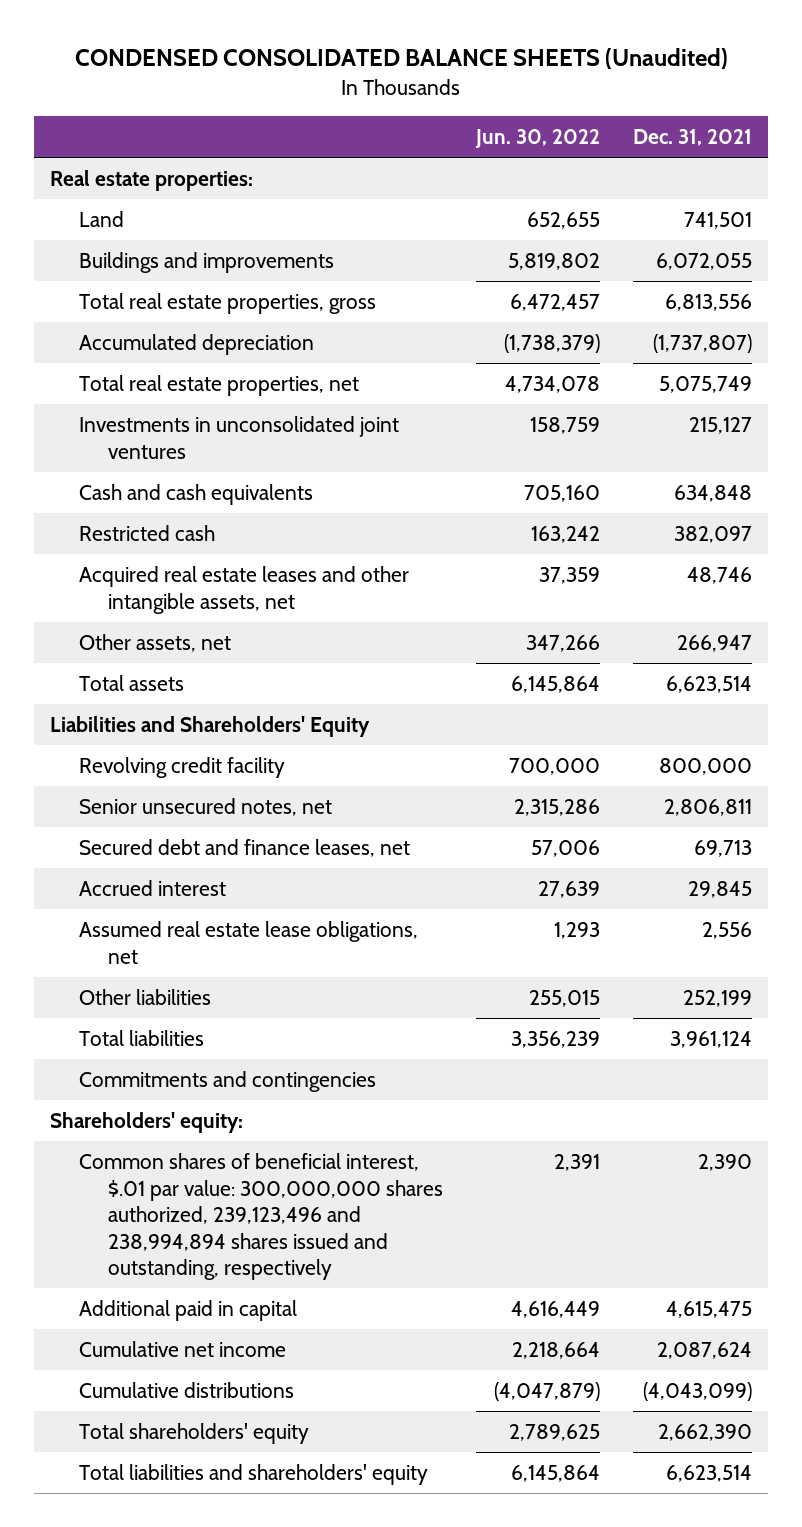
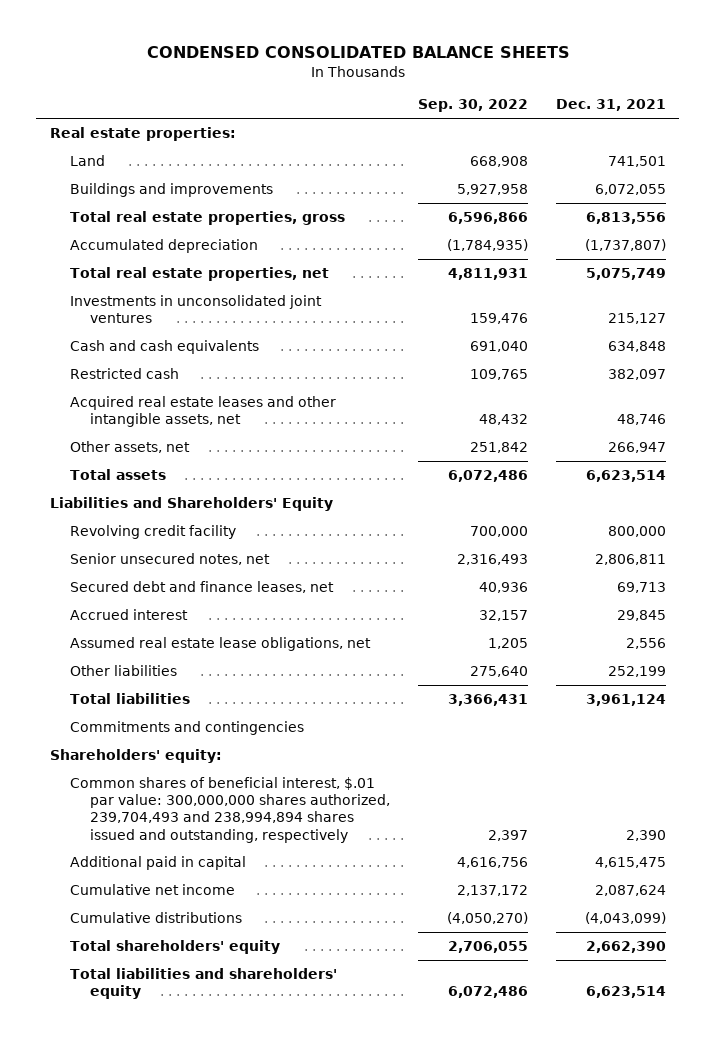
[74,48,728,70] CONDENSED CONSOLIDATED BALANCE SHEETS (Unaudited) -> [146,45,570,58] CONDENSED CONSOLIDATED BALANCE SHEETS
[474,128,600,148] Jun. 30, 2022 -> none
none -> [418,99,529,113] Sep. 30, 2022
[78,1152,443,1281] Common shares of beneficial interest, $.01 par value: 300,000,000 shares authorized, 239,123,496 and 238,994,894 shares issued and outstanding, respectively -> [70,776,391,843] Common shares of beneficial interest, $.01 par value: 300,000,000 shares authorized, 239,704,493 and 238,994,894 shares issued and outstanding, respectively

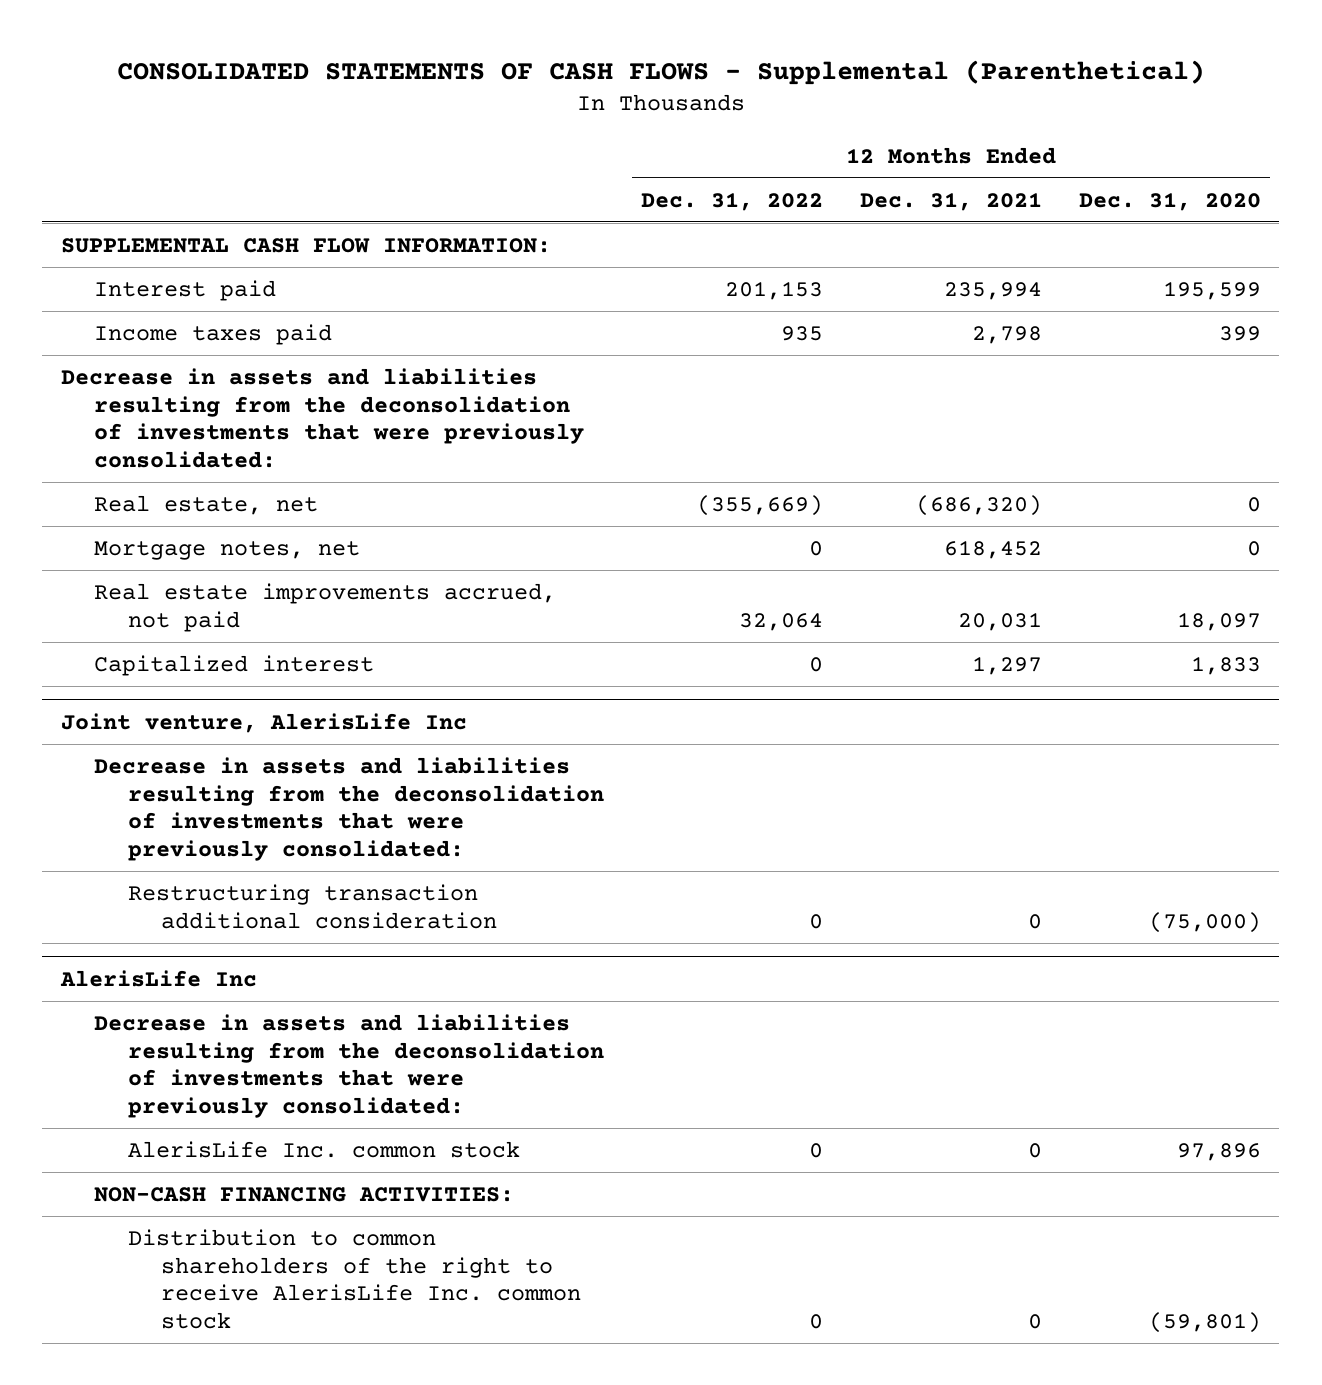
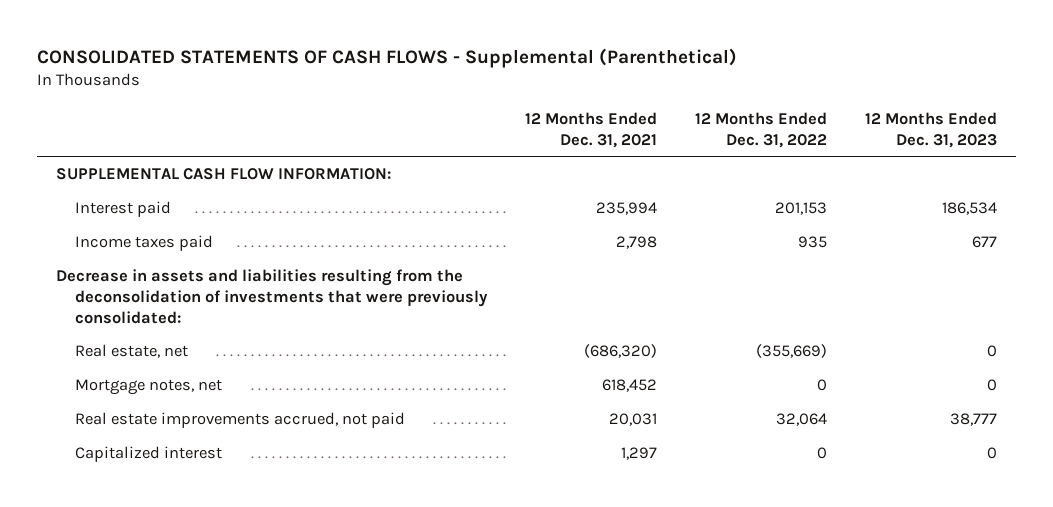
[1078,191,1261,211] Dec. 31, 2020 -> none
none -> [865,111,998,148] 12 Months Ended Dec. 31, 2023
[60,712,467,733] Joint venture, AlerisLife Inc -> none
[94,756,604,862] Decrease in assets and liabilities resulting from the deconsolidation of investments that were previously consolidated: -> none
[127,883,498,929] Restructuring transaction additional consideration -> none
[59,969,257,987] AlerisLife Inc -> none
[94,1013,604,1119] Decrease in assets and liabilities resulting from the deconsolidation of investments that were previously consolidated: -> none
[127,1140,520,1158] AlerisLife Inc. common stock -> none
[94,1186,515,1202] NON-CASH FINANCING ACTIVITIES: -> none
[127,1228,582,1330] Distribution to common shareholders of the right to receive AlerisLife Inc. common stock -> none

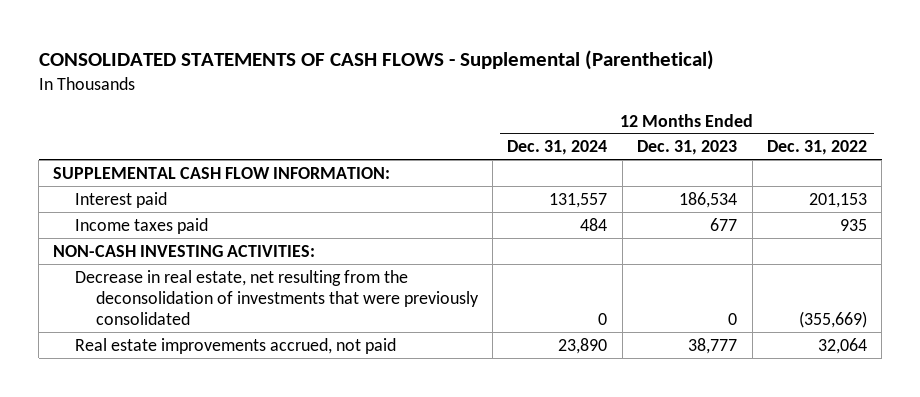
[525,111,658,148] 12 Months Ended Dec. 31, 2021 -> none
none -> [507,140,608,156] Dec. 31, 2024
[55,268,489,324] Decrease in assets and liabilities resulting from the deconsolidation of investments that were previously consolidated: -> none
[75,378,223,395] Mortgage notes, net -> none
none -> [53,244,316,257] NON-CASH INVESTING ACTIVITIES:
[75,343,189,358] Real estate, net -> [74,269,479,325] Decrease in real estate, net resulting from the deconsolidation of investments that were previously consolidated
[75,445,223,462] Capitalized interest -> none

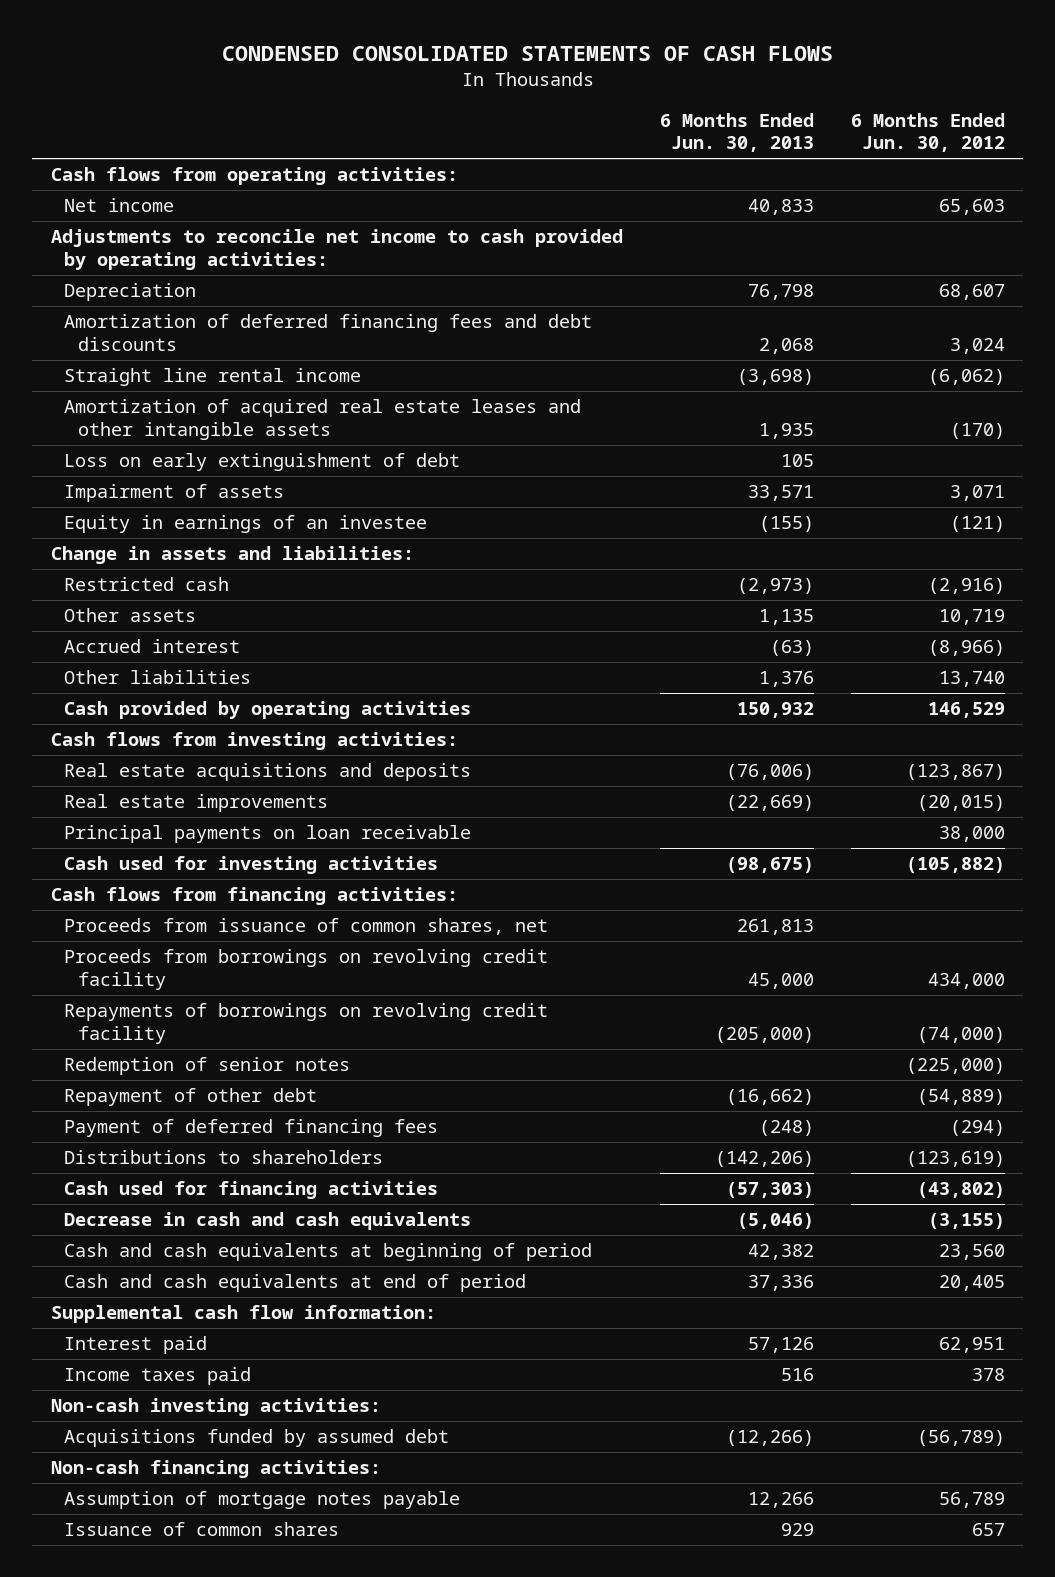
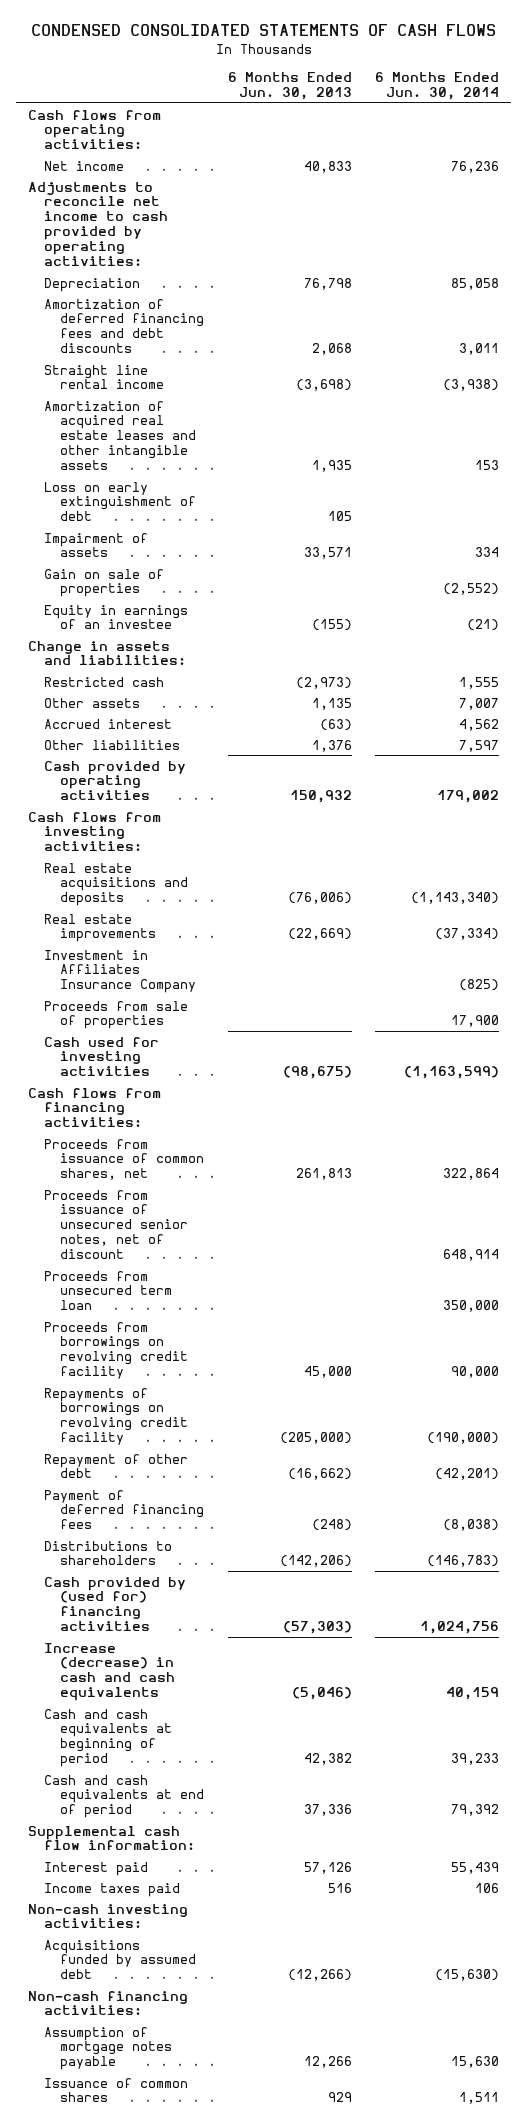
[850,112,1005,153] 6 Months Ended Jun. 30, 2012 -> none
none -> [375,71,500,100] 6 Months Ended Jun. 30, 2014
none -> [44,568,165,598] Gain on sale of properties
[64,825,472,844] Principal payments on loan receivable -> none
none -> [44,949,197,994] Investment in Affiliates Insurance Company
none -> [44,1000,189,1030] Proceeds from sale of properties
none -> [44,1189,189,1260] Proceeds from issuance of unsecured senior notes, net of discount
none -> [44,1270,173,1311] Proceeds from unsecured term loan
[64,1057,351,1076] Redemption of senior notes -> none
[64,1181,439,1200] Cash used for financing activities -> [44,1576,187,1632] Cash provided by (used for) financing activities
[64,1212,472,1231] Decrease in cash and cash equivalents -> [44,1642,176,1702] Increase (decrease) in cash and cash equivalents

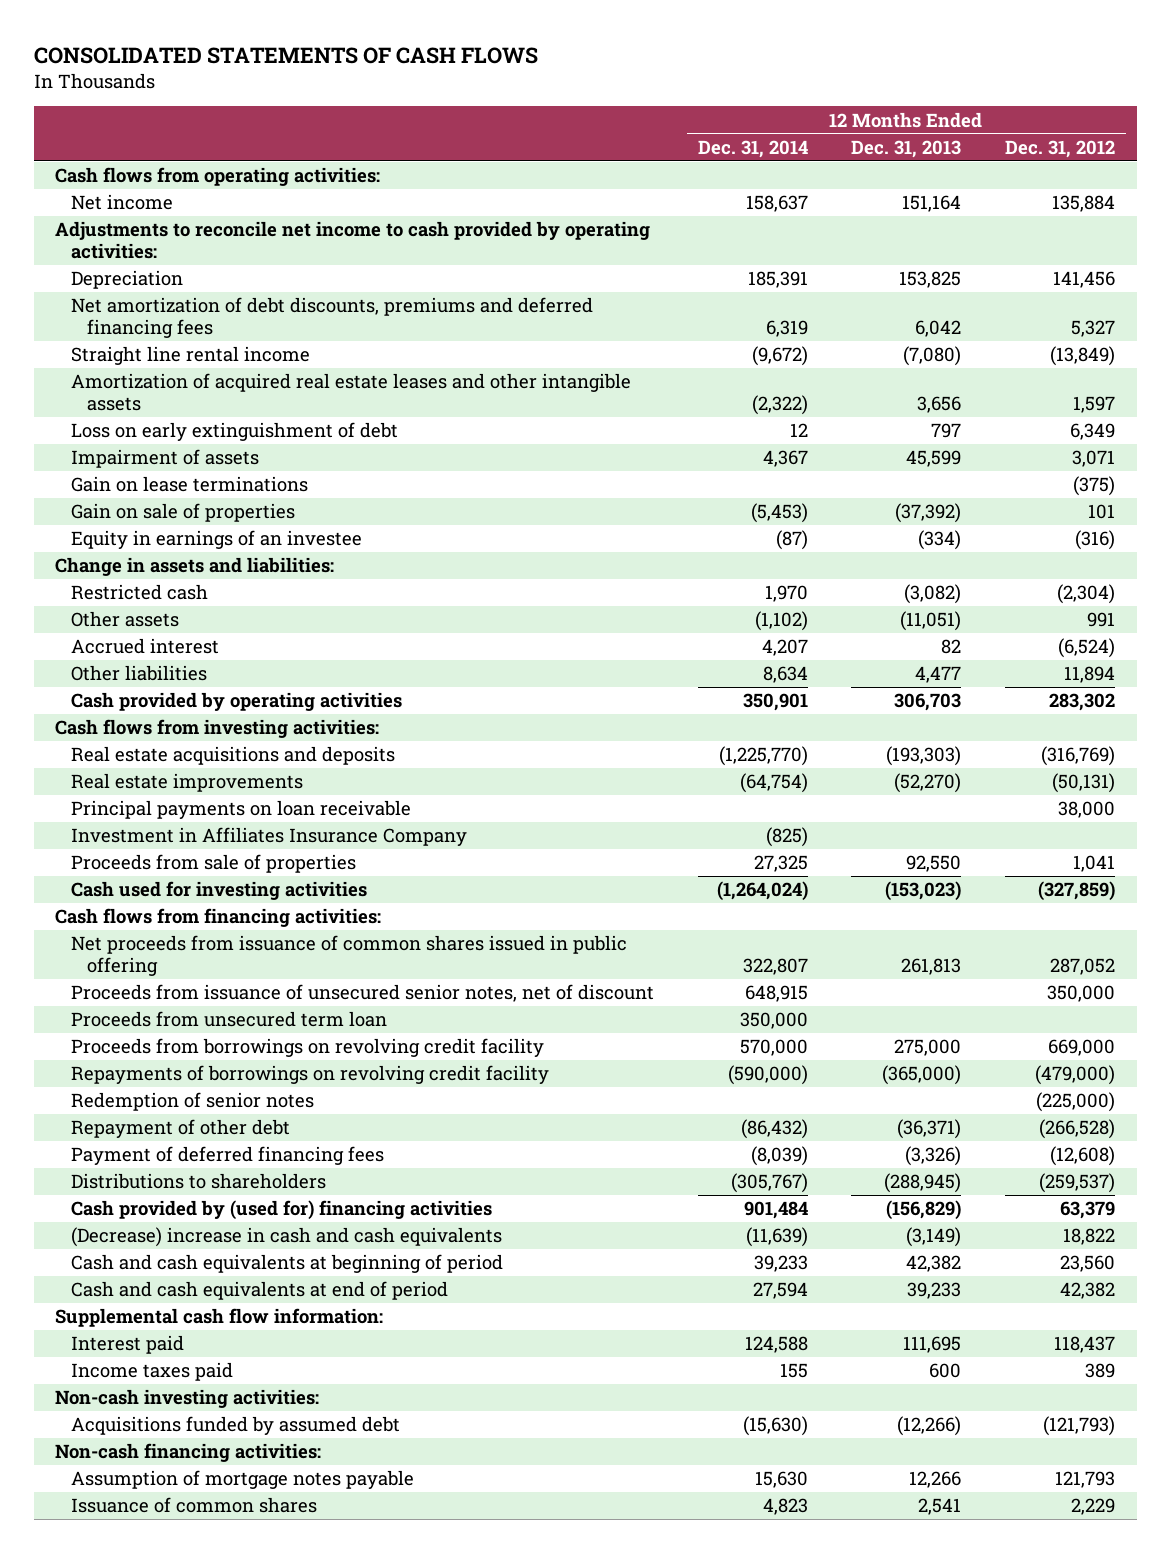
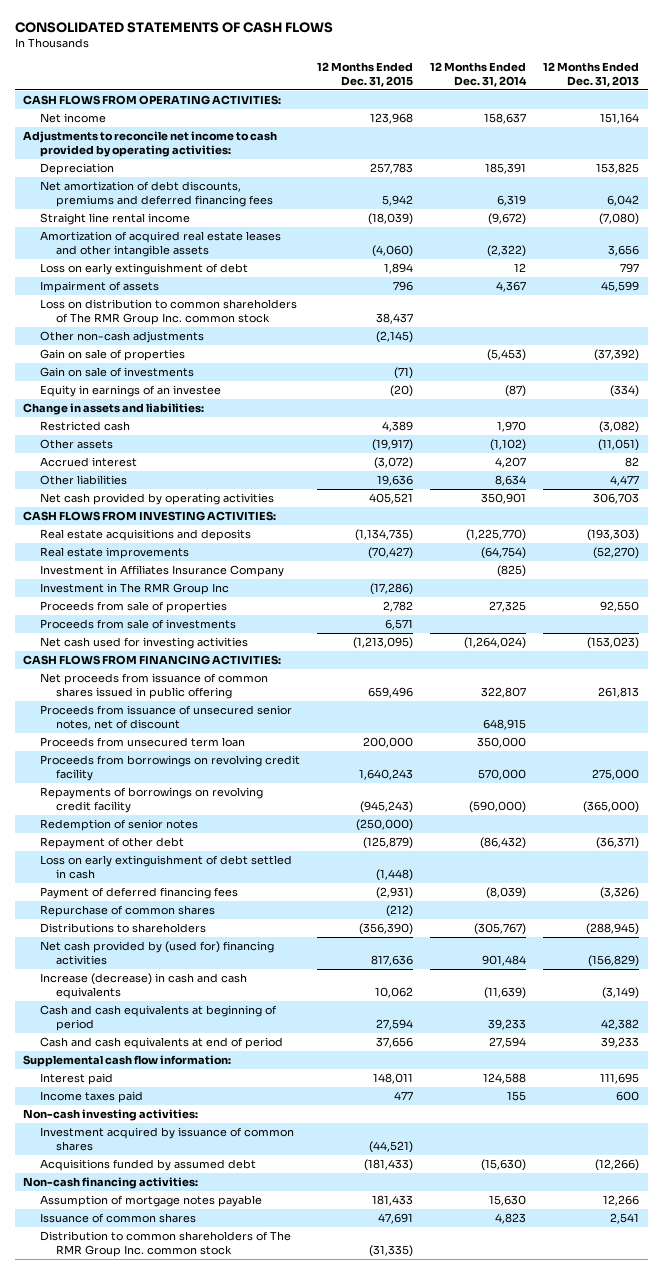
[1004,139,1115,158] Dec. 31, 2012 -> none
none -> [316,62,413,88] 12 Months Ended Dec. 31, 2015
[55,167,381,187] Cash flows from operating activities: -> [23,94,282,105] CASH FLOWS FROM OPERATING ACTIVITIES:
[71,476,309,493] Gain on lease terminations -> none
none -> [39,298,297,325] Loss on distribution to common shareholders of The RMR Group Inc. common stock
none -> [39,330,204,343] Other non-cash adjustments
none -> [39,366,194,377] Gain on sale of investments
[71,692,403,712] Cash provided by operating activities -> [39,492,274,505] Net cash provided by operating activities
[55,719,380,739] Cash flows from investing activities: -> [23,510,277,521] CASH FLOWS FROM INVESTING ACTIVITIES:
[71,800,412,820] Principal payments on loan receivable -> none
none -> [39,582,229,595] Investment in The RMR Group Inc
none -> [39,618,236,629] Proceeds from sale of investments
[71,881,368,901] Cash used for investing activities -> [39,636,248,649] Net cash used for investing activities
[55,908,382,928] Cash flows from financing activities: -> [23,654,282,665] CASH FLOWS FROM FINANCING ACTIVITIES:
none -> [39,854,292,879] Loss on early extinguishment of debt settled in cash
none -> [39,904,215,917] Repurchase of common shares
[71,1200,493,1221] Cash provided by (used for) financing activities -> [39,940,274,965] Net cash provided by (used for) financing activities
[71,1227,503,1248] (Decrease) increase in cash and cash equivalents -> [39,972,247,999] Increase (decrease) in cash and cash equivalents
none -> [39,1126,294,1151] Investment acquired by issuance of common shares
none -> [39,1230,291,1257] Distribution to common shareholders of The RMR Group Inc. common stock

